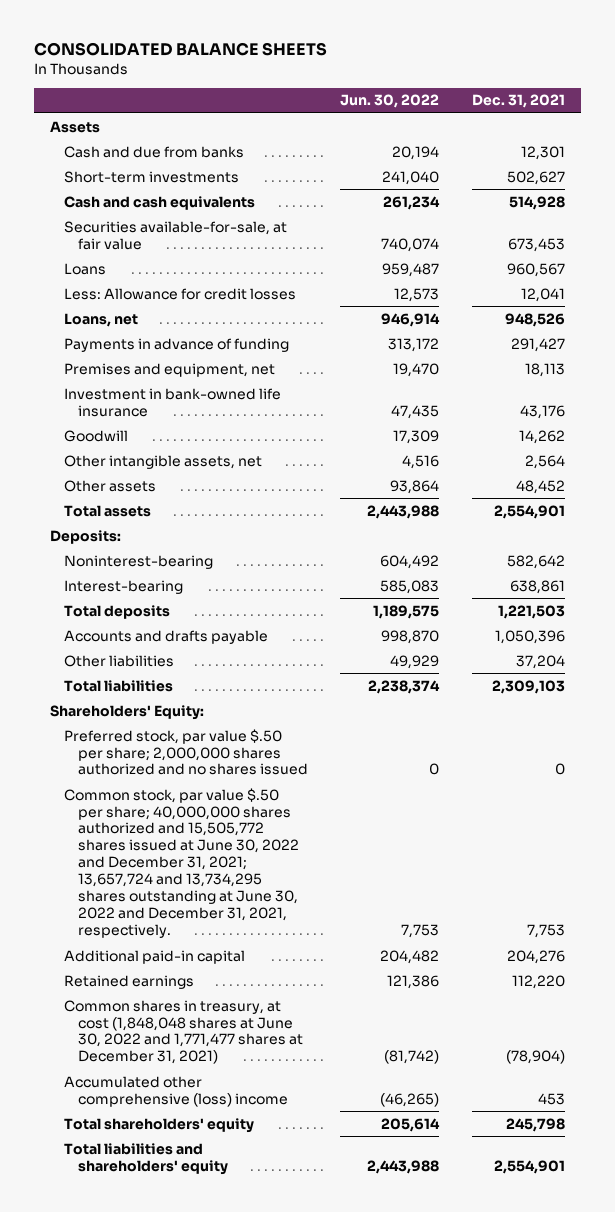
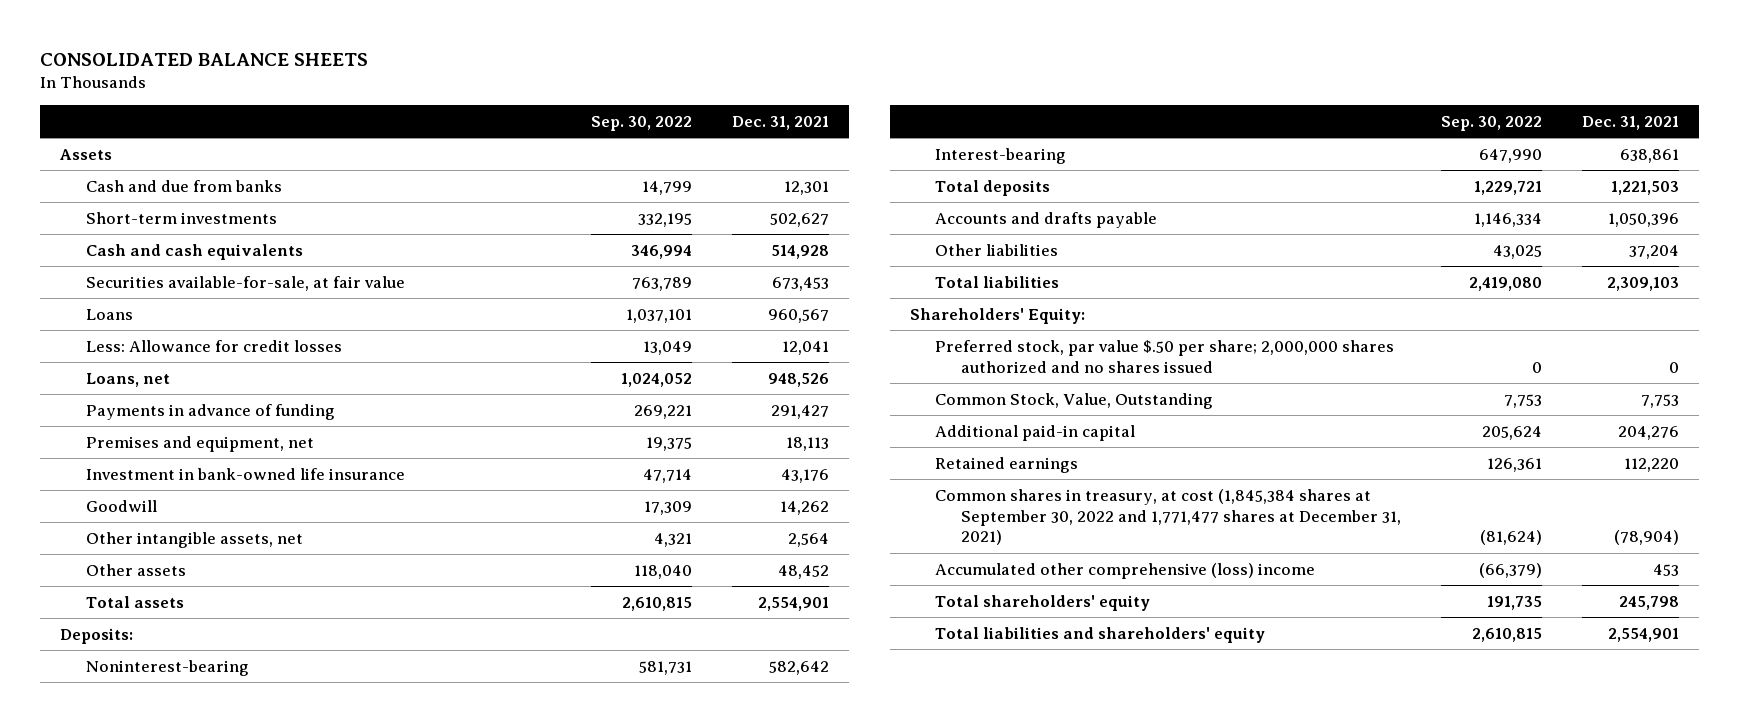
[340,94,440,109] Jun. 30, 2022 -> none
none -> [590,115,692,131] Sep. 30, 2022
[64,787,299,939] Common stock, par value $.50 per share; 40,000,000 shares authorized and 15,505,772 shares issued at June 30, 2022 and December 31, 2021; 13,657,724 and 13,734,295 shares outstanding at June 30, 2022 and December 31, 2021, respectively. -> [935,392,1214,409] Common Stock, Value, Outstanding
[64,999,303,1065] Common shares in treasury, at cost (1,848,048 shares at June 30, 2022 and 1,771,477 shares at December 31, 2021) -> [935,488,1401,546] Common shares in treasury, at cost (1,845,384 shares at September 30, 2022 and 1,771,477 shares at December 31, 2021)

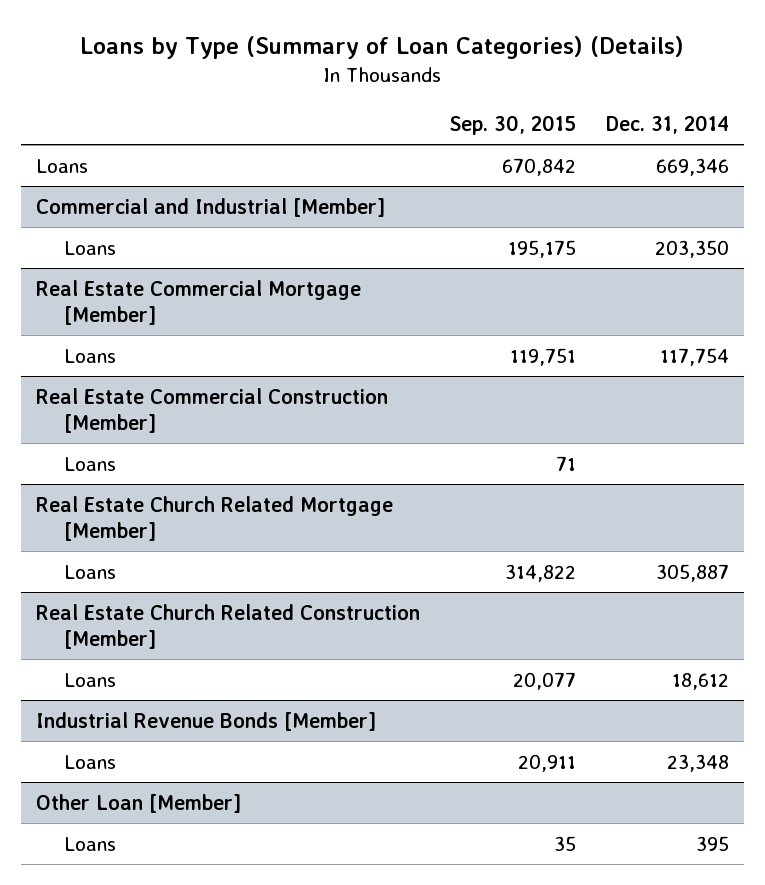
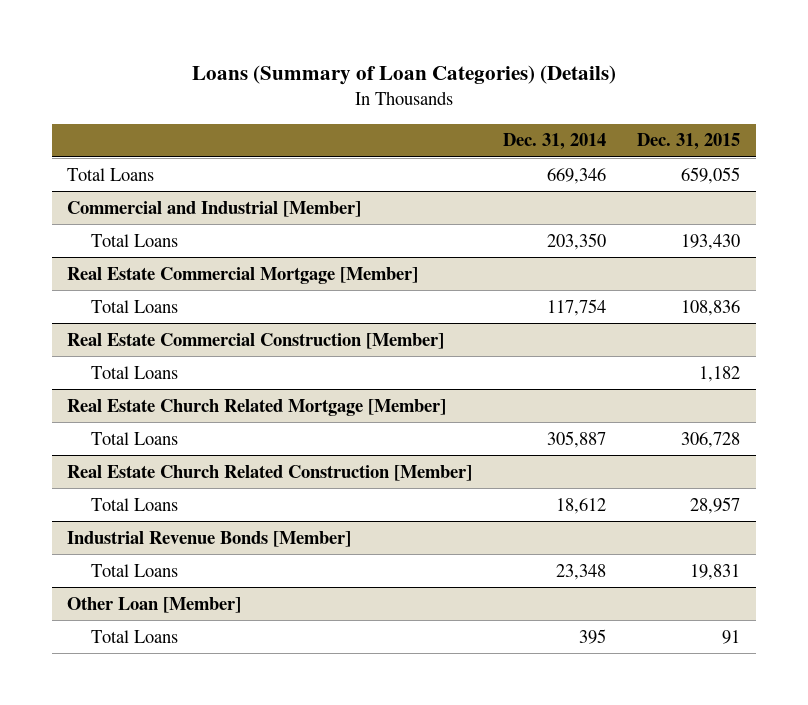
[80,35,685,59] Loans by Type (Summary of Loan Categories) (Details) -> [191,65,616,86] Loans (Summary of Loan Categories) (Details)
[449,114,577,135] Sep. 30, 2015 -> none
none -> [637,133,741,151] Dec. 31, 2015
[35,158,88,173] Loans -> [67,167,155,181] Total Loans
[63,240,116,255] Loans -> [91,233,179,247] Total Loans
[63,348,116,363] Loans -> [91,299,179,313] Total Loans
[63,456,116,471] Loans -> [91,365,179,379] Total Loans
[63,564,116,579] Loans -> [91,431,179,445] Total Loans
[63,672,116,687] Loans -> [91,497,179,511] Total Loans
[63,754,116,769] Loans -> [91,563,179,577] Total Loans
[63,836,116,851] Loans -> [91,629,179,643] Total Loans

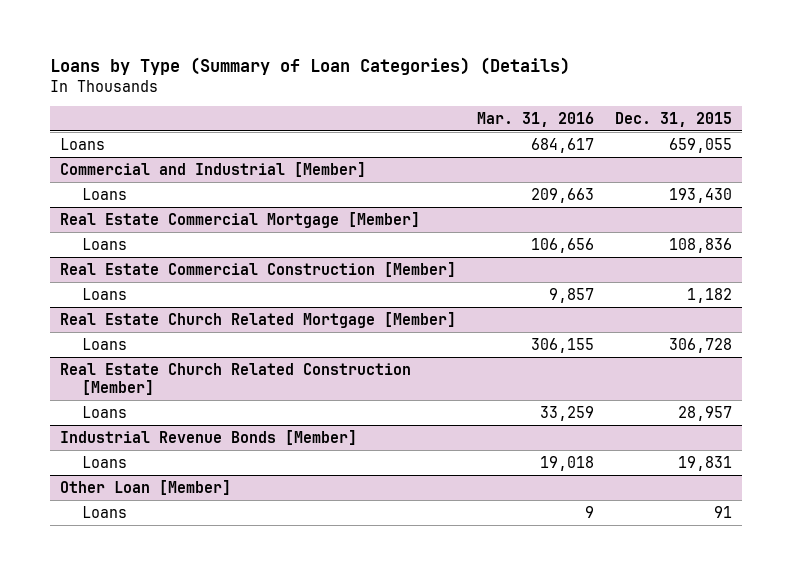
[191,65,616,86] Loans (Summary of Loan Categories) (Details) -> [49,57,570,76] Loans by Type (Summary of Loan Categories) (Details)
[503,133,607,151] Dec. 31, 2014 -> none
none -> [477,111,595,127] Mar. 31, 2016
[67,167,155,181] Total Loans -> [60,137,106,150] Loans
[91,233,179,247] Total Loans -> [82,187,128,200] Loans
[91,299,179,313] Total Loans -> [82,237,128,250] Loans
[91,365,179,379] Total Loans -> [82,287,128,300] Loans
[91,431,179,445] Total Loans -> [82,337,128,350] Loans
[91,497,179,511] Total Loans -> [82,405,128,418] Loans
[91,563,179,577] Total Loans -> [82,455,128,468] Loans
[91,629,179,643] Total Loans -> [82,505,128,518] Loans

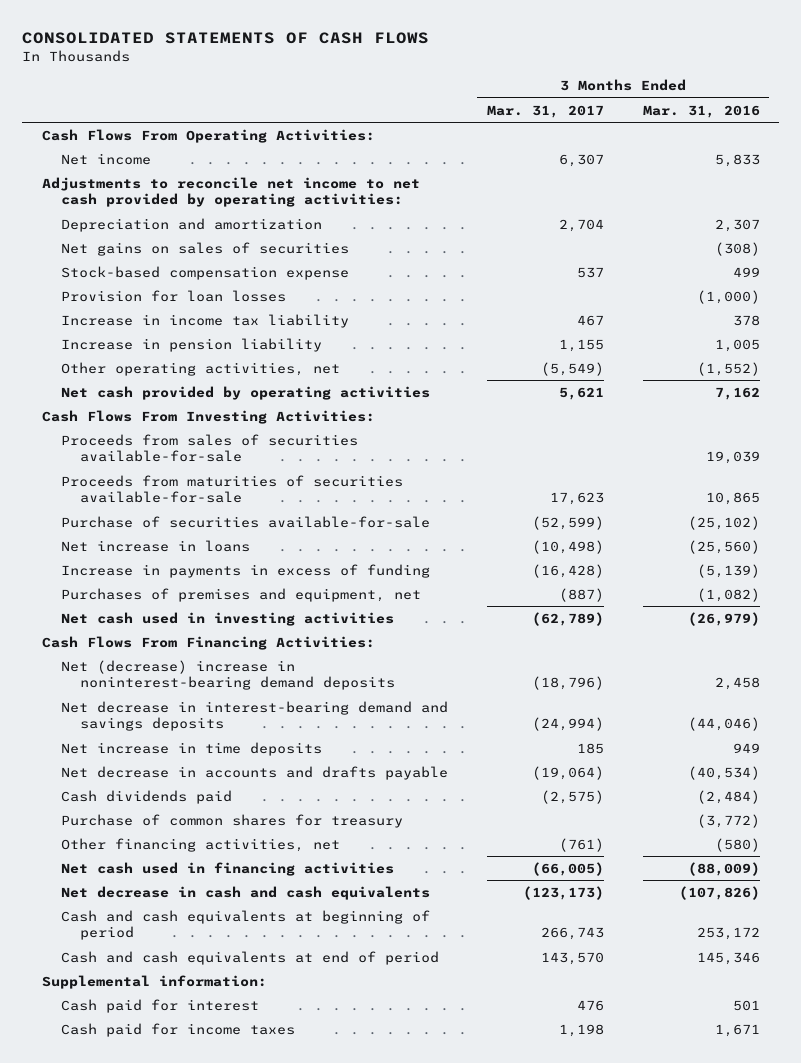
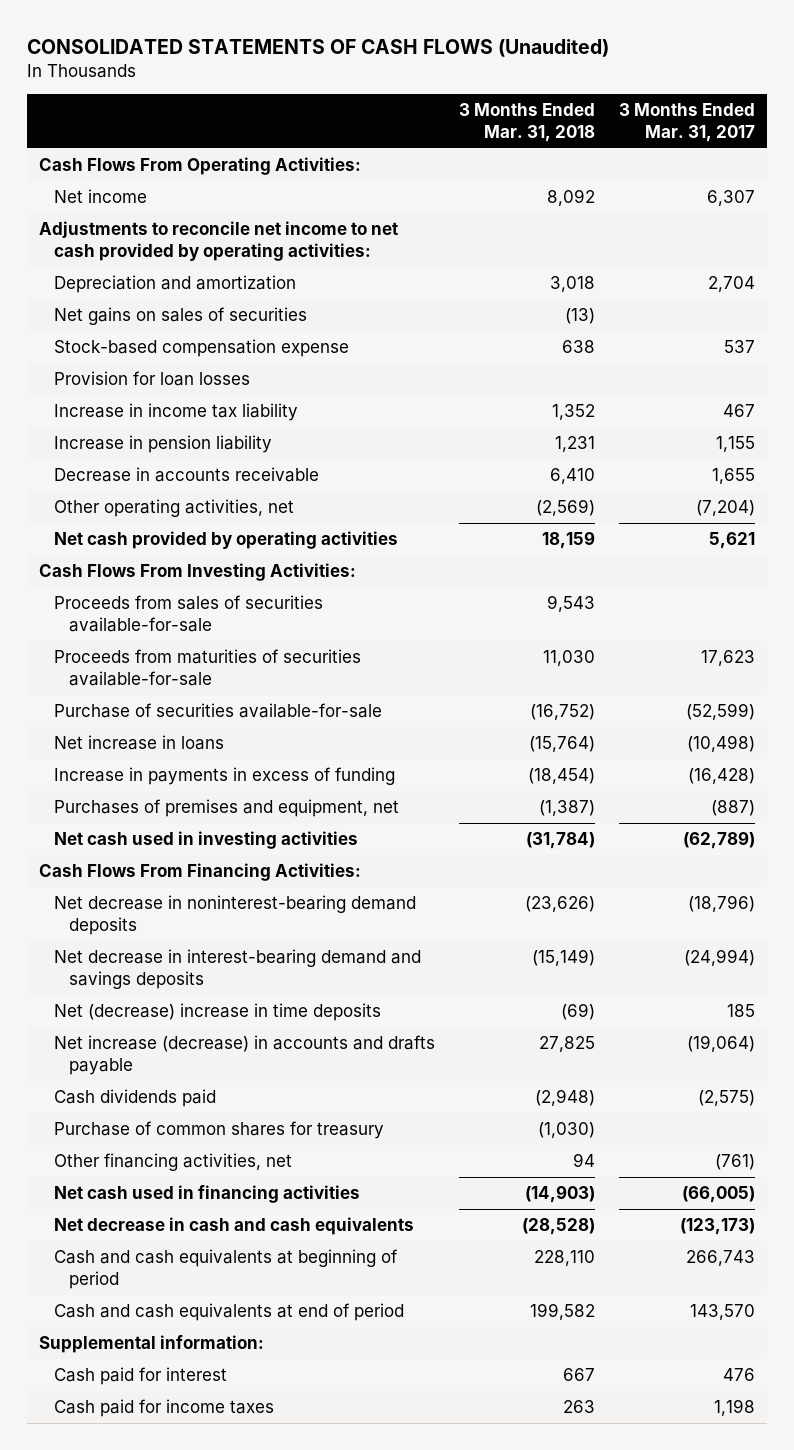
[22,31,430,44] CONSOLIDATED STATEMENTS OF CASH FLOWS -> [27,38,610,57] CONSOLIDATED STATEMENTS OF CASH FLOWS (Unaudited)
[642,104,760,118] Mar. 31, 2016 -> none
none -> [459,103,596,142] 3 Months Ended Mar. 31, 2018
none -> [54,467,320,483] Decrease in accounts receivable
[540,361,604,376] (5,549) -> [695,500,755,517] (7,204)
[60,659,396,691] Net (decrease) increase in noninterest-bearing demand deposits -> [54,895,417,935] Net decrease in noninterest-bearing demand deposits
[60,741,322,756] Net increase in time deposits -> [54,1003,382,1022] Net (decrease) increase in time deposits
[60,765,448,780] Net decrease in accounts and drafts payable -> [54,1035,436,1075] Net increase (decrease) in accounts and drafts payable

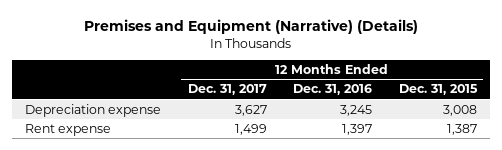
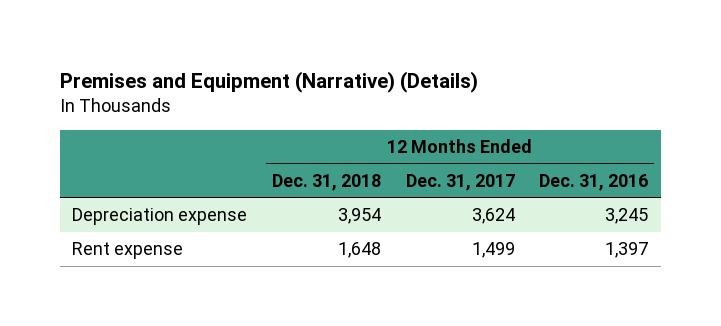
[398,84,478,96] Dec. 31, 2015 -> none
none -> [272,173,382,191] Dec. 31, 2018
[234,105,267,117] 3,627 -> [471,208,515,225] 3,624

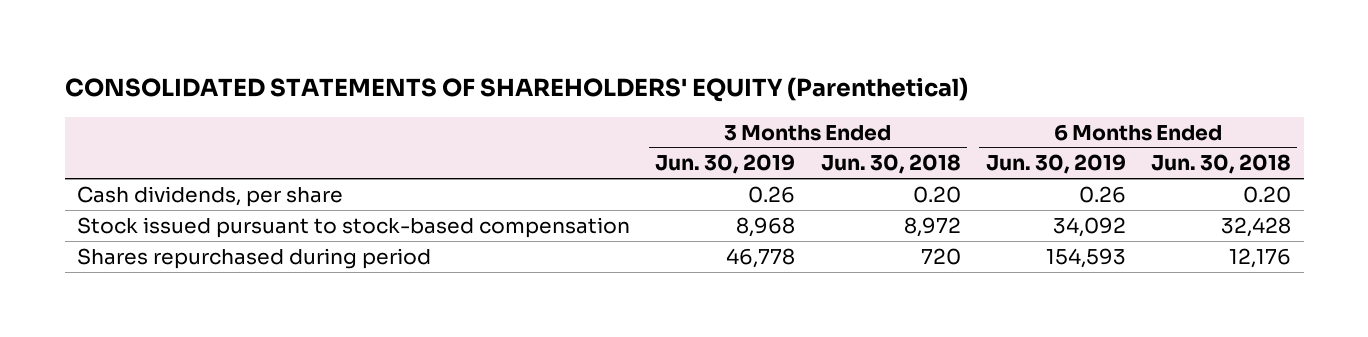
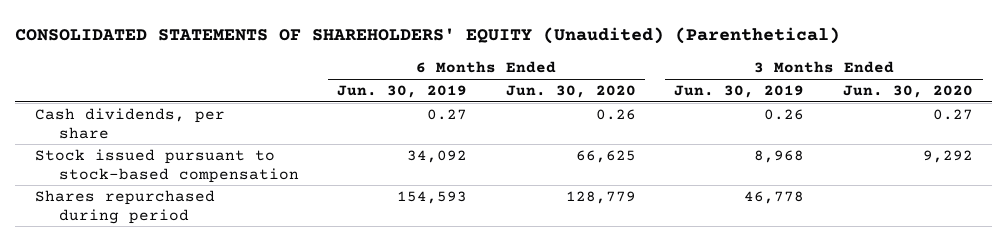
[64,77,968,103] CONSOLIDATED STATEMENTS OF SHAREHOLDERS' EQUITY (Parenthetical) -> [15,27,841,45] CONSOLIDATED STATEMENTS OF SHAREHOLDERS' EQUITY (Unaudited) (Parenthetical)
[820,154,961,175] Jun. 30, 2018 -> none
[1150,154,1291,175] Jun. 30, 2018 -> none
none -> [505,85,636,99] Jun. 30, 2020
none -> [842,85,973,99] Jun. 30, 2020
[1078,185,1126,203] 0.26 -> [427,109,468,121] 0.27

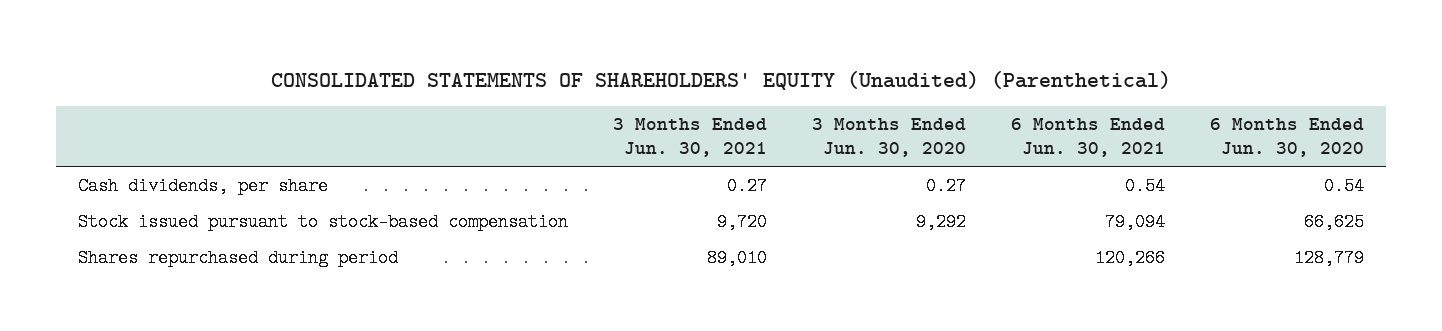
[337,85,468,99] Jun. 30, 2019 -> none
[674,85,805,99] Jun. 30, 2019 -> none
none -> [613,118,768,158] 3 Months Ended Jun. 30, 2021
none -> [1011,118,1166,158] 6 Months Ended Jun. 30, 2021
[595,109,636,121] 0.26 -> [1323,177,1364,196] 0.54

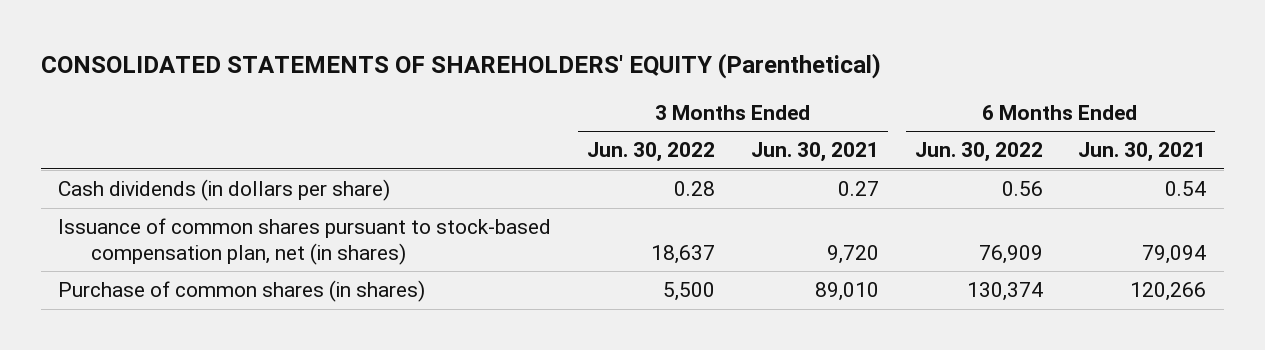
[271,70,1172,90] CONSOLIDATED STATEMENTS OF SHAREHOLDERS' EQUITY (Unaudited) (Parenthetical) -> [40,52,881,79] CONSOLIDATED STATEMENTS OF SHAREHOLDERS' EQUITY (Parenthetical)
[812,118,967,158] 3 Months Ended Jun. 30, 2020 -> none
[1209,118,1364,158] 6 Months Ended Jun. 30, 2020 -> none
none -> [587,142,716,163] Jun. 30, 2022
none -> [914,142,1043,163] Jun. 30, 2022
[78,177,329,196] Cash dividends, per share -> [58,179,391,202] Cash dividends (in dollars per share)
[78,213,569,232] Stock issued pursuant to stock-based compensation -> [58,218,552,265] Issuance of common shares pursuant to stock-based compensation plan, net (in shares)
[78,249,399,268] Shares repurchased during period -> [58,280,426,303] Purchase of common shares (in shares)

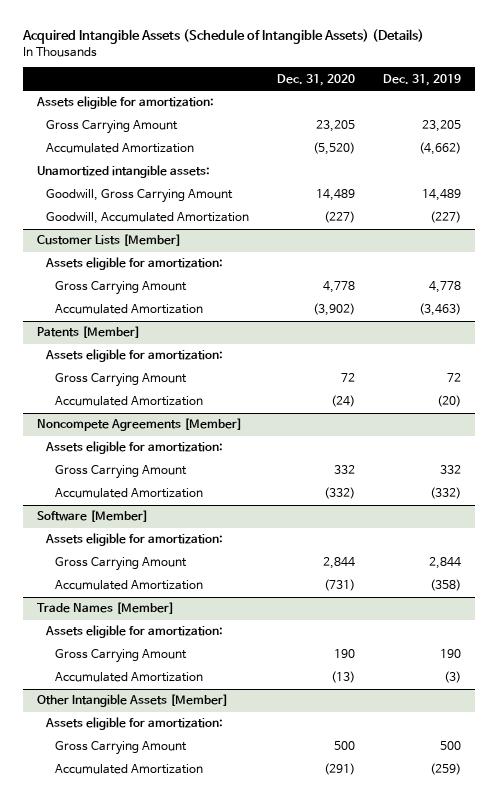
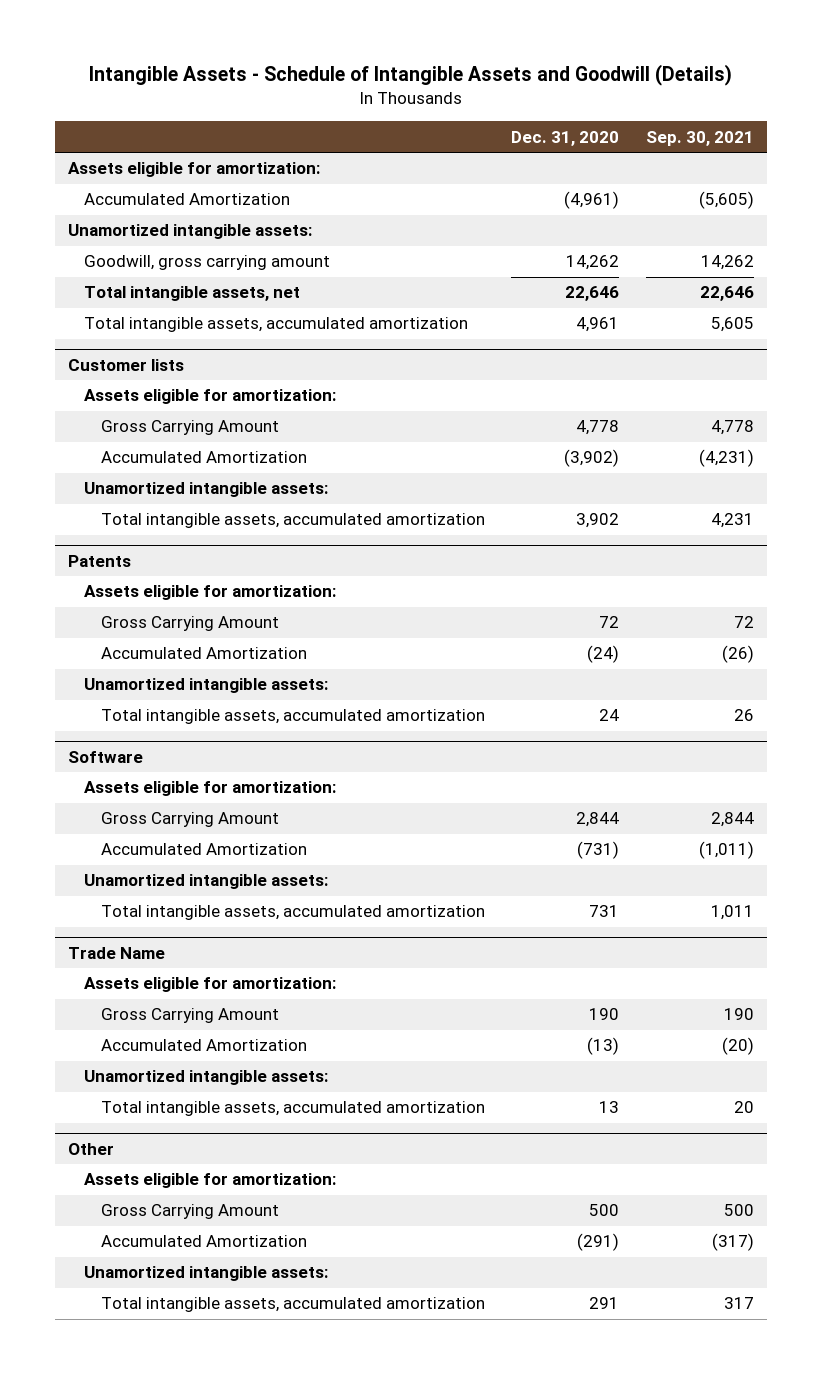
[21,29,424,45] Acquired Intangible Assets (Schedule of Intangible Assets) (Details) -> [89,64,733,87] Intangible Assets - Schedule of Intangible Assets and Goodwill (Details)
[382,73,461,86] Dec. 31, 2019 -> none
none -> [645,130,754,146] Sep. 30, 2021
[45,120,178,135] Gross Carrying Amount -> none
[312,142,355,156] (5,520) -> [564,191,620,210] (4,961)
[45,212,249,225] Goodwill, Accumulated Amortization -> none
[45,189,233,204] Goodwill, Gross Carrying Amount -> [84,255,331,271] Goodwill, gross carrying amount
[315,189,355,202] 14,489 -> [566,255,620,271] 14,262
none -> [84,286,301,302] Total intangible assets, net
none -> [84,317,469,333] Total intangible assets, accumulated amortization
[36,234,181,247] Customer Lists [Member] -> [68,359,185,372] Customer lists
none -> [84,482,329,498] Unamortized intangible assets:
none -> [100,513,485,529] Total intangible assets, accumulated amortization
[36,326,140,339] Patents [Member] -> [68,555,132,568] Patents
[36,418,242,432] Noncompete Agreements [Member] -> none
[44,441,223,455] Assets eligible for amortization: -> none
[54,465,187,480] Gross Carrying Amount -> none
none -> [84,678,329,694] Unamortized intangible assets:
[54,488,203,499] Accumulated Amortization -> [100,709,485,725] Total intangible assets, accumulated amortization
[323,487,355,500] (332) -> [599,709,620,722] 24
[36,510,148,523] Software [Member] -> [68,751,144,764] Software
none -> [84,874,329,890] Unamortized intangible assets:
none -> [100,905,485,921] Total intangible assets, accumulated amortization
[36,602,174,615] Trade Names [Member] -> [68,947,166,960] Trade Name
none -> [84,1070,329,1086] Unamortized intangible assets:
none -> [100,1101,485,1117] Total intangible assets, accumulated amortization
[36,694,228,708] Other Intangible Assets [Member] -> [68,1143,115,1156] Other
none -> [84,1266,329,1282] Unamortized intangible assets:
none -> [100,1297,485,1313] Total intangible assets, accumulated amortization

